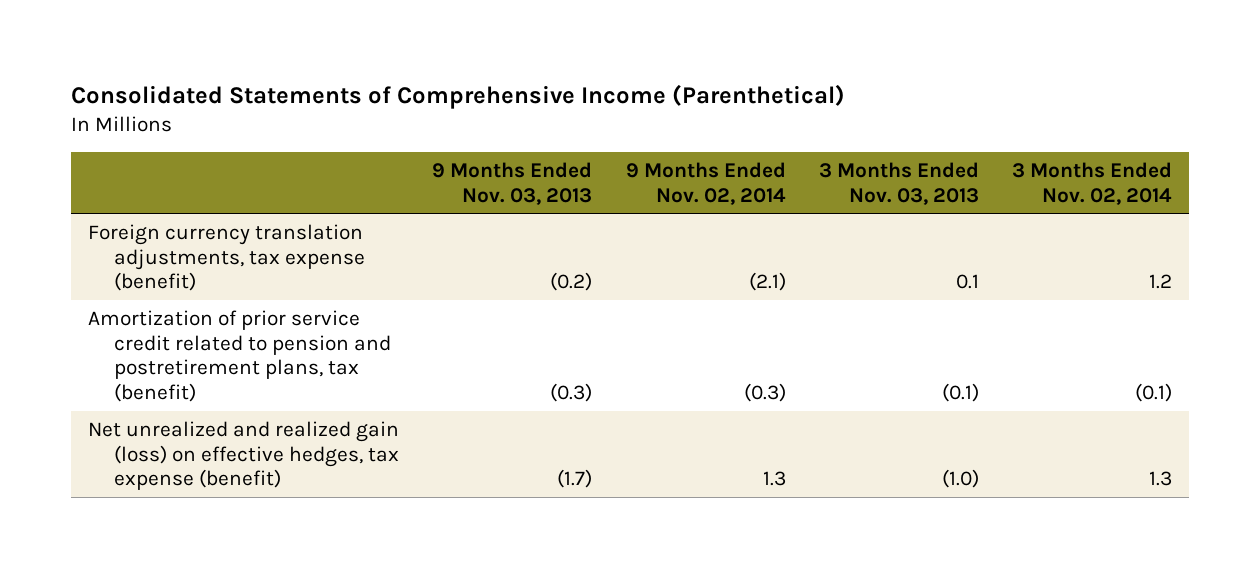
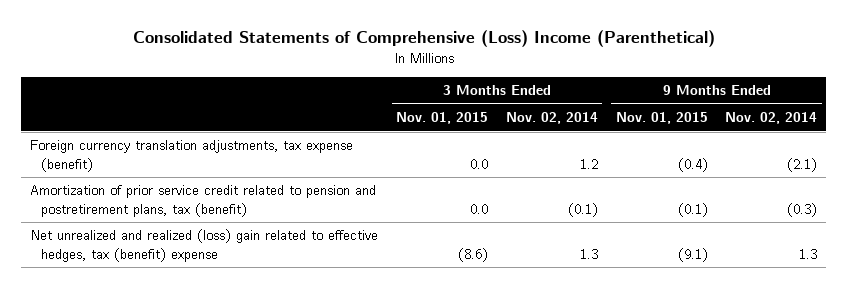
[70,84,845,110] Consolidated Statements of Comprehensive Income (Parenthetical) -> [132,30,715,48] Consolidated Statements of Comprehensive (Loss) Income (Parenthetical)
[432,161,593,205] 9 Months Ended Nov. 03, 2013 -> none
[818,161,979,205] 3 Months Ended Nov. 03, 2013 -> none
none -> [396,112,489,125] Nov. 01, 2015
none -> [615,112,708,125] Nov. 01, 2015
[87,420,400,491] Net unrealized and realized gain (loss) on effective hedges, tax expense (benefit) -> [30,229,379,262] Net unrealized and realized (loss) gain related to effective hedges, tax (benefit) expense

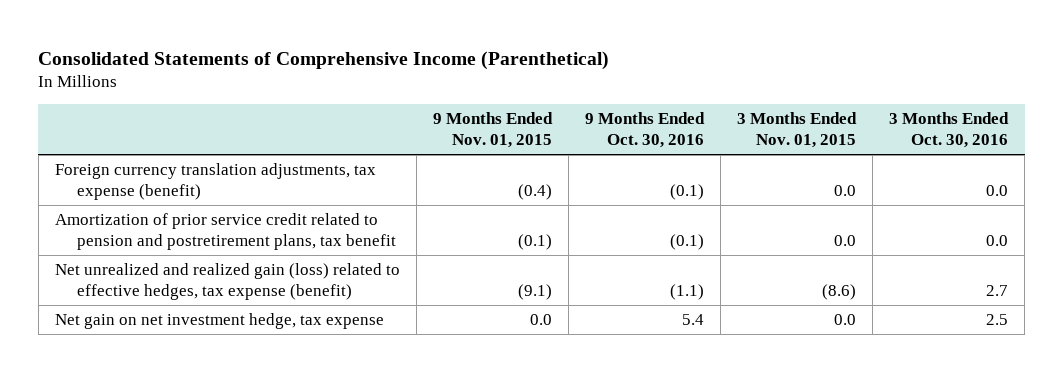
[132,30,715,48] Consolidated Statements of Comprehensive (Loss) Income (Parenthetical) -> [38,50,610,70] Consolidated Statements of Comprehensive Income (Parenthetical)
[505,112,598,125] Nov. 02, 2014 -> none
[725,112,818,125] Nov. 02, 2014 -> none
none -> [585,112,706,149] 9 Months Ended Oct. 30, 2016
none -> [889,112,1010,149] 3 Months Ended Oct. 30, 2016
[30,185,377,217] Amortization of prior service credit related to pension and postretirement plans, tax (benefit) -> [54,212,397,251] Amortization of prior service credit related to pension and postretirement plans, tax benefit
[30,229,379,262] Net unrealized and realized (loss) gain related to effective hedges, tax (benefit) expense -> [54,262,400,301] Net unrealized and realized gain (loss) related to effective hedges, tax expense (benefit)
none -> [54,312,384,329] Net gain on net investment hedge, tax expense

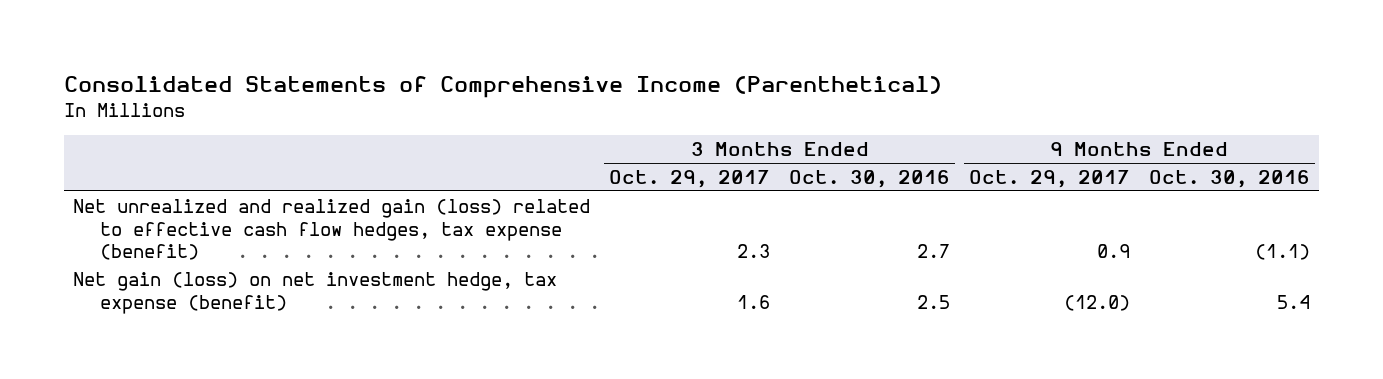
[432,112,553,149] 9 Months Ended Nov. 01, 2015 -> none
[737,112,858,149] 3 Months Ended Nov. 01, 2015 -> none
none -> [609,169,771,188] Oct. 29, 2017
none -> [968,169,1130,188] Oct. 29, 2017
[54,162,376,201] Foreign currency translation adjustments, tax expense (benefit) -> none
[54,212,397,251] Amortization of prior service credit related to pension and postretirement plans, tax benefit -> none
[54,262,400,301] Net unrealized and realized gain (loss) related to effective hedges, tax expense (benefit) -> [73,198,591,261] Net unrealized and realized gain (loss) related to effective cash flow hedges, tax expense (benefit)
[54,312,384,329] Net gain on net investment hedge, tax expense -> [73,271,558,314] Net gain (loss) on net investment hedge, tax expense (benefit)

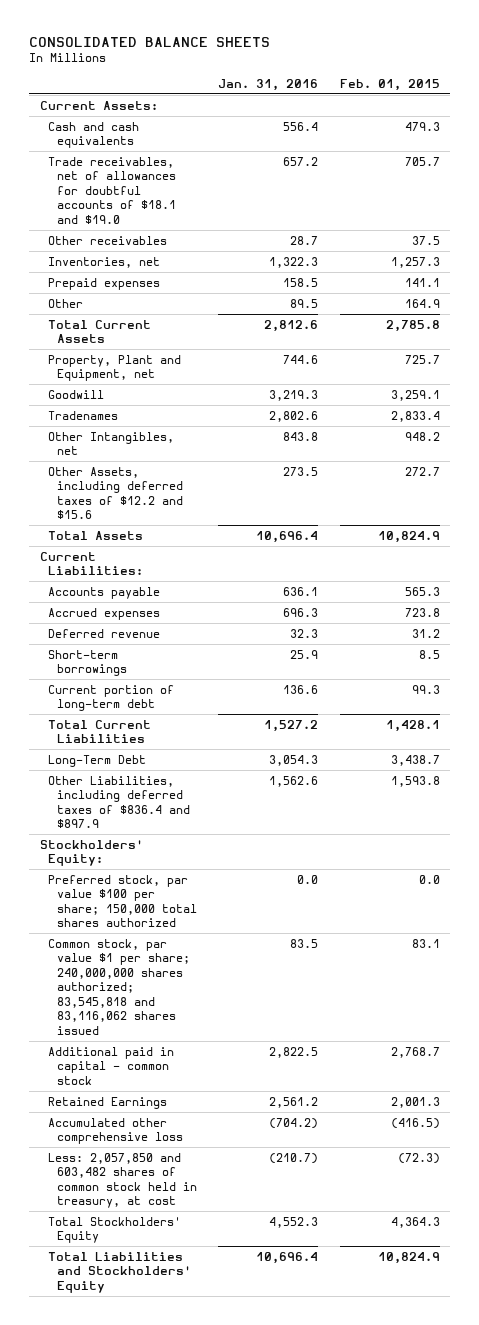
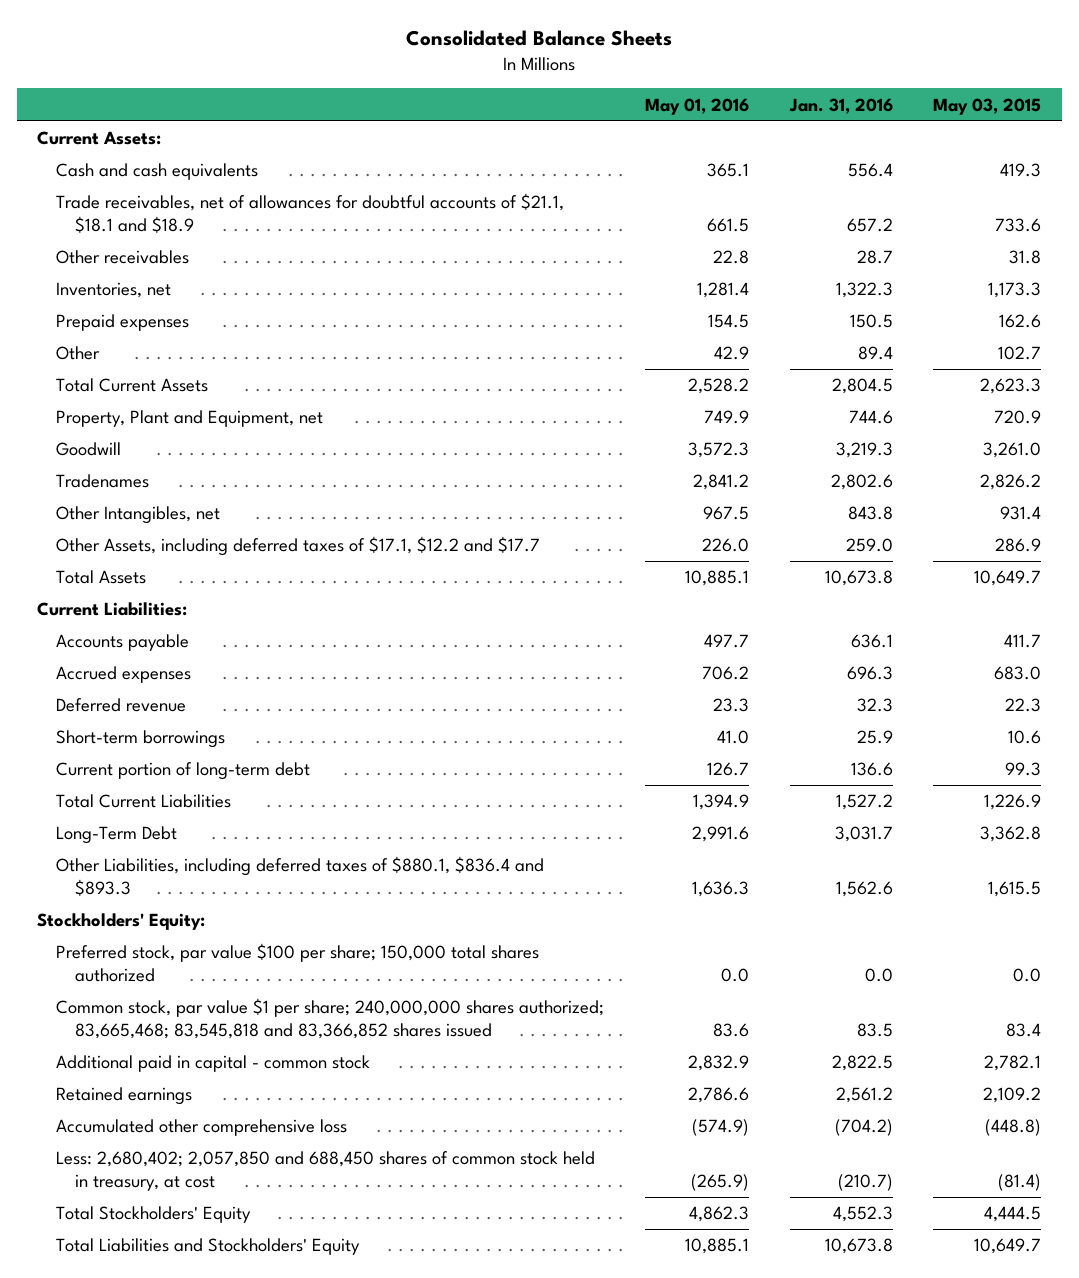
[29,36,271,47] CONSOLIDATED BALANCE SHEETS -> [406,30,673,47] Consolidated Balance Sheets
[339,78,440,91] Feb. 01, 2015 -> none
none -> [644,97,749,115] May 01, 2016
none -> [933,97,1042,115] May 03, 2015
[48,156,176,224] Trade receivables, net of allowances for doubtful accounts of $18.1 and $19.0 -> [55,193,564,233] Trade receivables, net of allowances for doubtful accounts of $21.1, $18.1 and $18.9
[283,277,319,287] 158.5 -> [849,314,893,329] 150.5
[290,298,319,308] 89.5 -> [857,346,893,361] 89.4
[264,319,319,332] 2,812.6 -> [831,378,893,395] 2,804.5
[48,466,183,520] Other Assets, including deferred taxes of $12.2 and $15.6 -> [55,536,540,557] Other Assets, including deferred taxes of $17.1, $12.2 and $17.7
[283,466,319,476] 273.5 -> [845,538,893,553] 259.0
[256,530,319,543] 10,696.4 -> [824,570,893,587] 10,673.8
[269,754,319,766] 3,054.3 -> [834,826,893,843] 3,031.7
[48,775,190,829] Other Liabilities, including deferred taxes of $836.4 and $897.9 -> [55,856,544,896] Other Liabilities, including deferred taxes of $880.1, $836.4 and $893.3
[48,938,190,1036] Common stock, par value $1 per share; 240,000,000 shares authorized; 83,545,818 and 83,116,062 shares issued -> [55,998,604,1039] Common stock, par value $1 per share; 240,000,000 shares authorized; 83,665,468; 83,545,818 and 83,366,852 shares issued
[48,1096,168,1109] Retained Earnings -> [55,1087,192,1106] Retained earnings
[48,1152,197,1209] Less: 2,057,850 and 603,482 shares of common stock held in treasury, at cost -> [55,1151,595,1191] Less: 2,680,402; 2,057,850 and 688,450 shares of common stock held in treasury, at cost
[256,1251,319,1264] 10,696.4 -> [824,1238,893,1255] 10,673.8

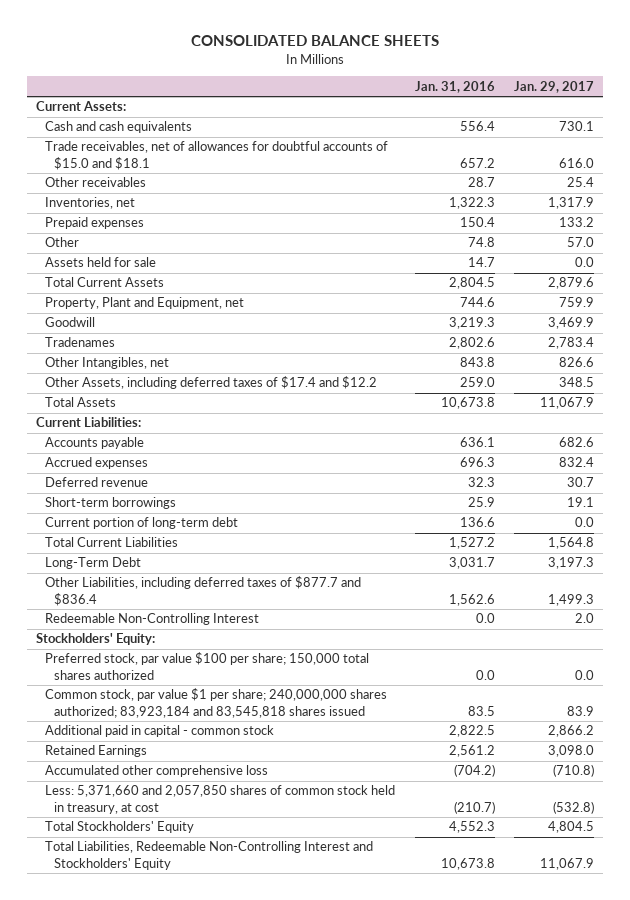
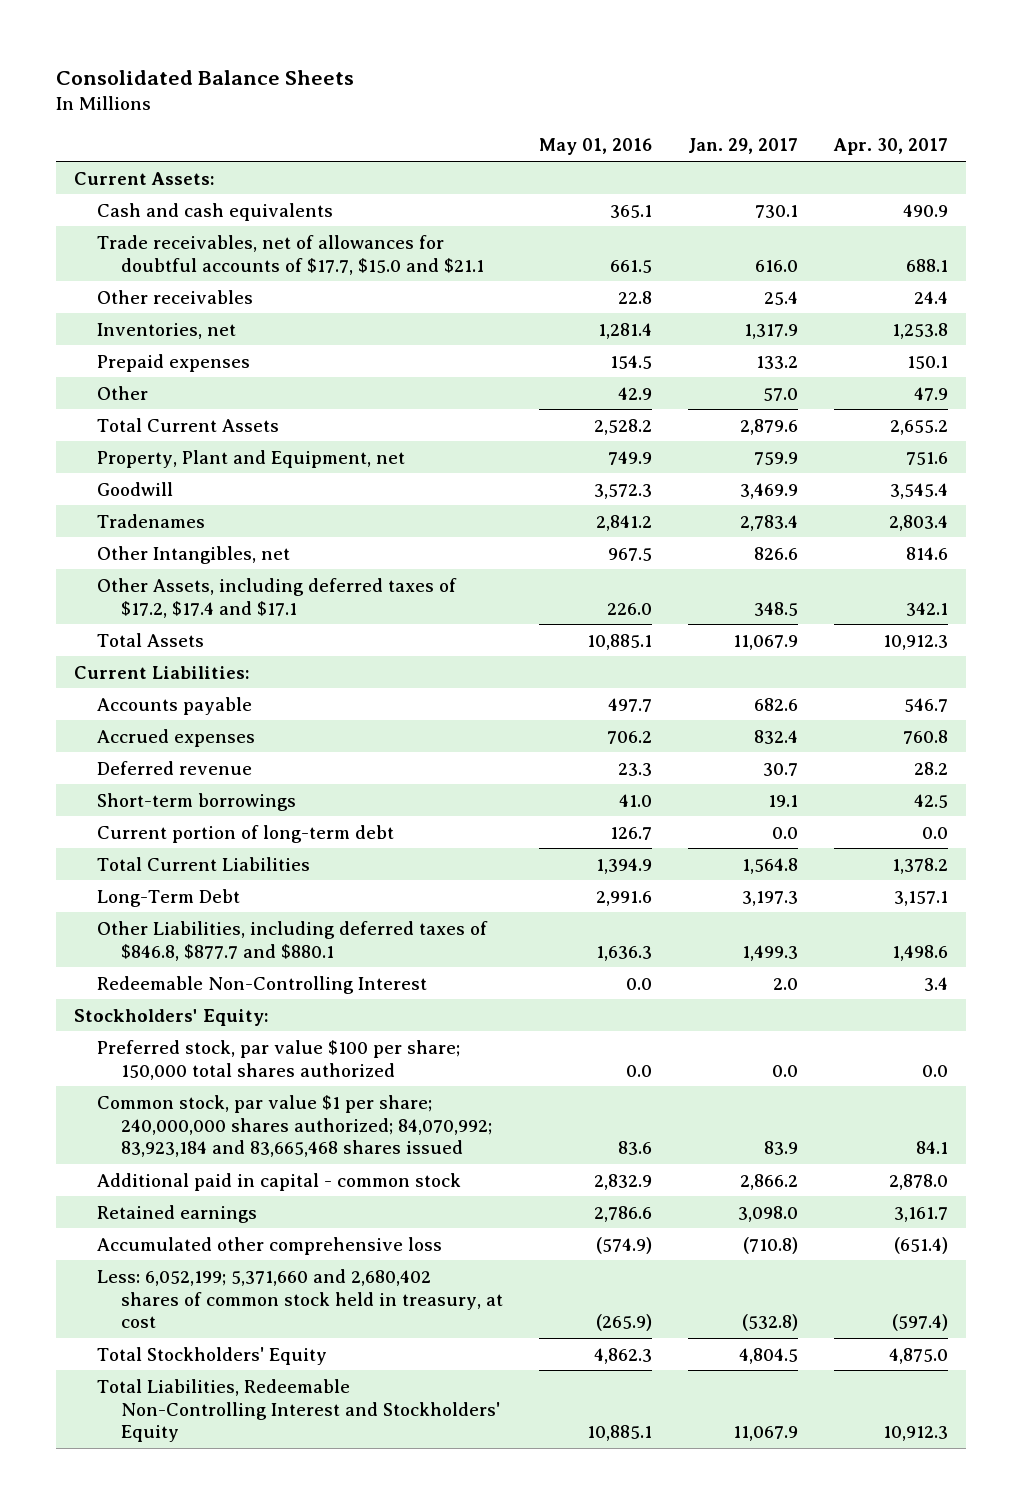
[191,35,440,47] CONSOLIDATED BALANCE SHEETS -> [55,69,354,85] Consolidated Balance Sheets
[414,80,495,93] Jan. 31, 2016 -> none
none -> [539,138,653,156] May 01, 2016
none -> [833,138,949,156] Apr. 30, 2017
[45,141,389,170] Trade receivables, net of allowances for doubtful accounts of $15.0 and $18.1 -> [97,234,484,275] Trade receivables, net of allowances for doubtful accounts of $17.7, $15.0 and $21.1
[45,257,157,268] Assets held for sale -> none
[45,376,378,390] Other Assets, including deferred taxes of $17.4 and $12.2 -> [97,577,458,618] Other Assets, including deferred taxes of $17.2, $17.4 and $17.1
[45,576,362,606] Other Liabilities, including deferred taxes of $877.7 and $836.4 -> [97,920,489,961] Other Liabilities, including deferred taxes of $846.8, $877.7 and $880.1
[45,688,388,718] Common stock, par value $1 per share; 240,000,000 shares authorized; 83,923,184 and 83,545,818 shares issued -> [97,1094,492,1158] Common stock, par value $1 per share; 240,000,000 shares authorized; 84,070,992; 83,923,184 and 83,665,468 shares issued
[45,745,148,758] Retained Earnings -> [97,1204,258,1223] Retained earnings
[45,785,396,814] Less: 5,371,660 and 2,057,850 shares of common stock held in treasury, at cost -> [97,1268,503,1329] Less: 6,052,199; 5,371,660 and 2,680,402 shares of common stock held in treasury, at cost

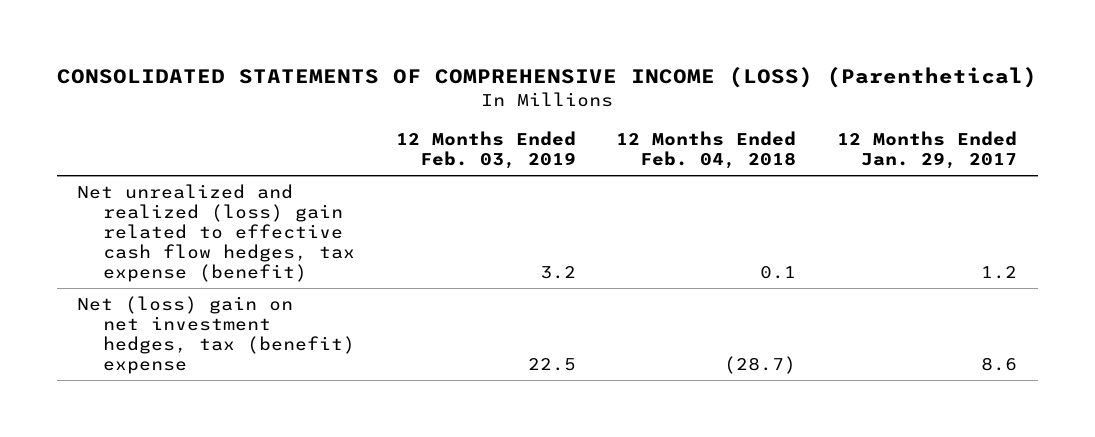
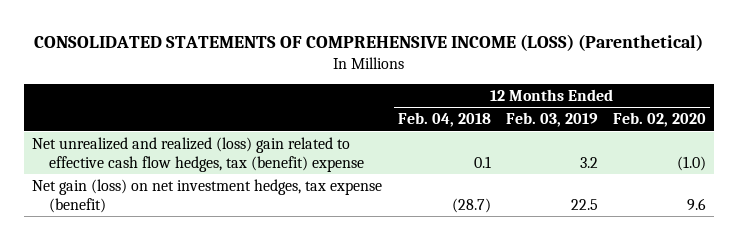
[837,131,1018,170] 12 Months Ended Jan. 29, 2017 -> none
none -> [613,112,707,128] Feb. 02, 2020
[77,183,355,282] Net unrealized and realized (loss) gain related to effective cash flow hedges, tax expense (benefit) -> [32,136,365,172] Net unrealized and realized (loss) gain related to effective cash flow hedges, tax (benefit) expense
[77,295,355,374] Net (loss) gain on net investment hedges, tax (benefit) expense -> [32,178,383,213] Net gain (loss) on net investment hedges, tax expense (benefit)

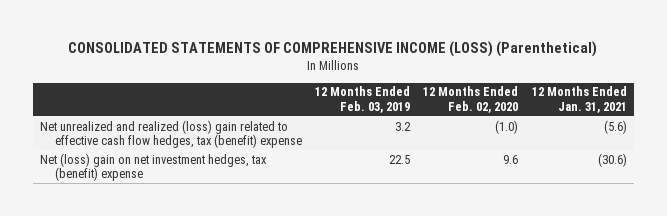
[397,112,491,128] Feb. 04, 2018 -> none
none -> [531,86,627,113] 12 Months Ended Jan. 31, 2021
[32,178,383,213] Net gain (loss) on net investment hedges, tax expense (benefit) -> [39,152,267,182] Net (loss) gain on net investment hedges, tax (benefit) expense

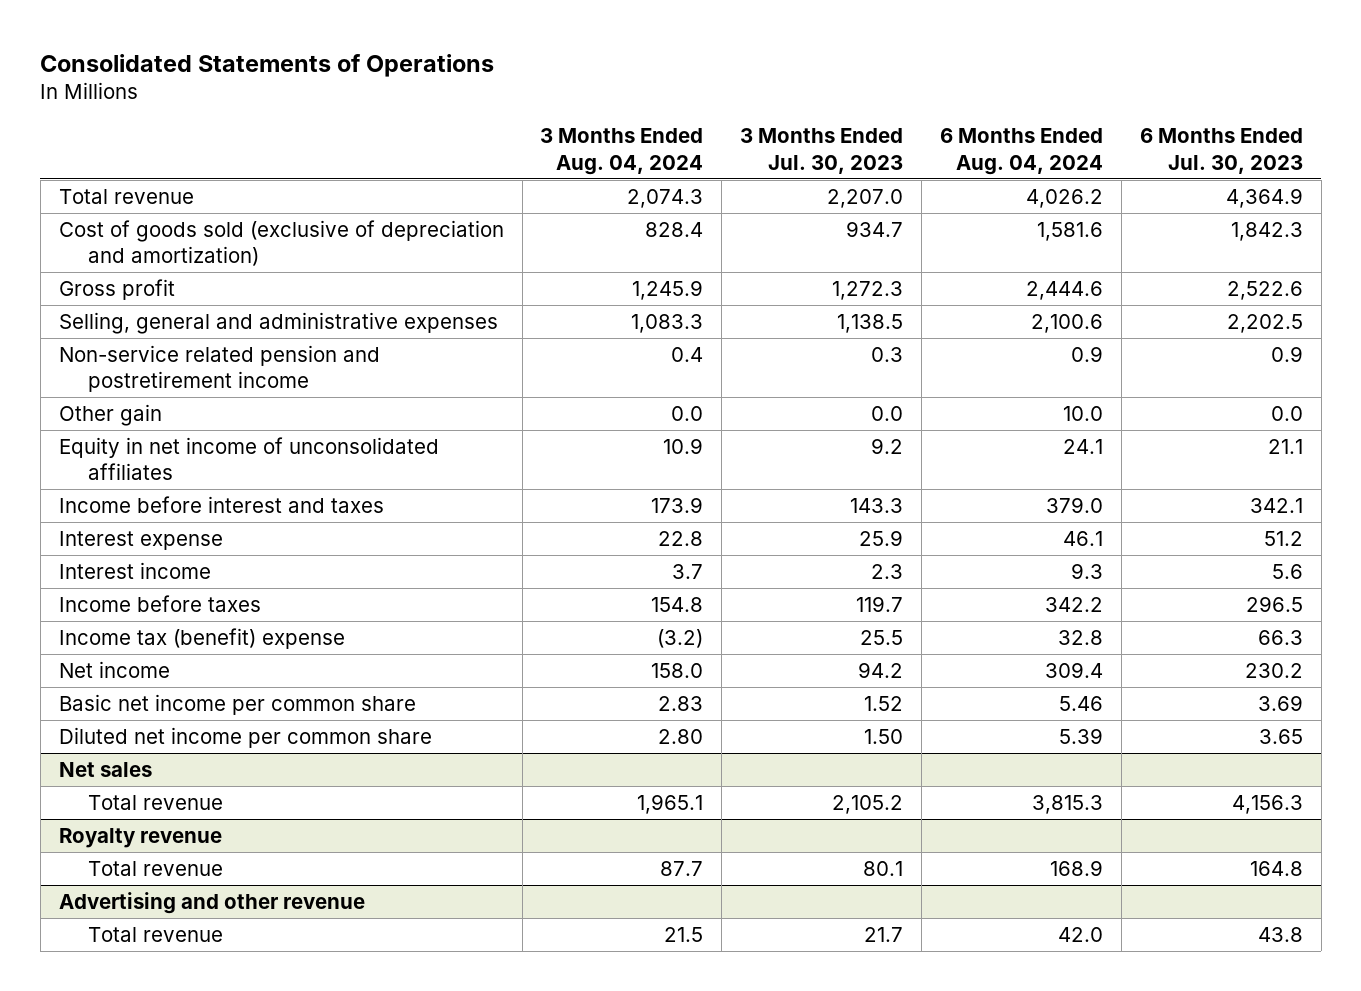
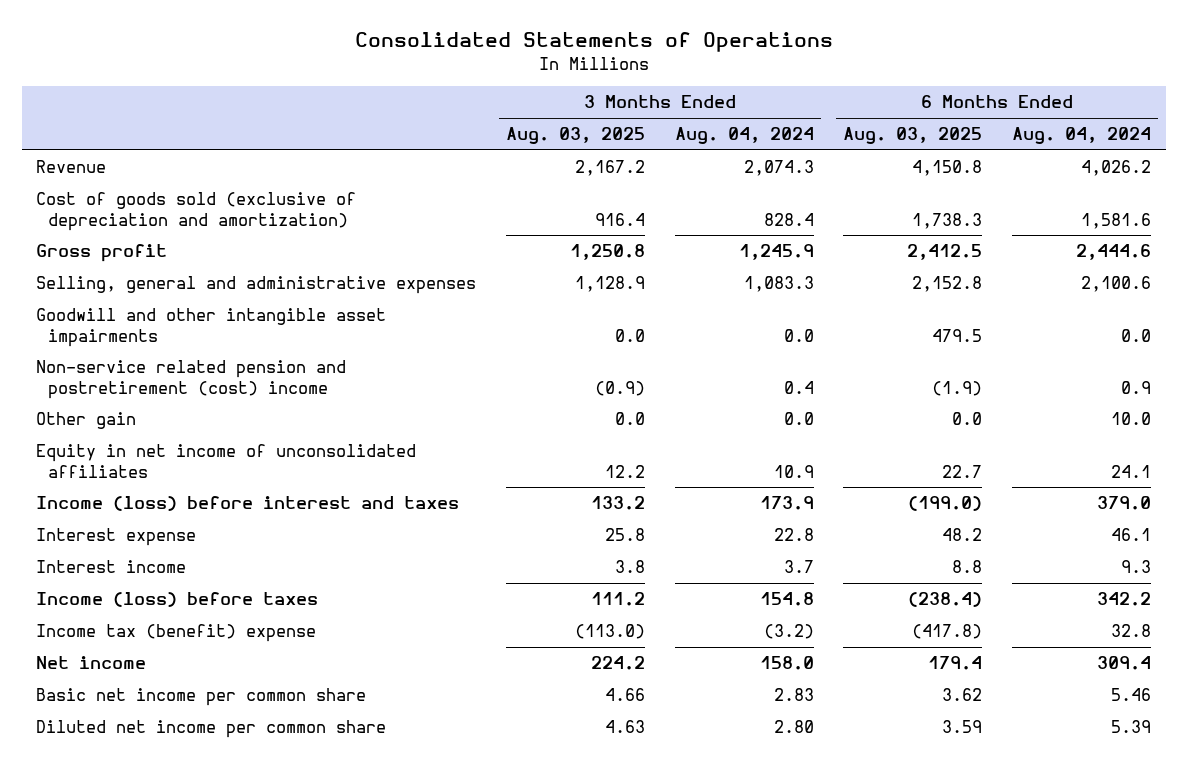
[740,128,904,174] 3 Months Ended Jul. 30, 2023 -> none
[1139,128,1303,174] 6 Months Ended Jul. 30, 2023 -> none
none -> [506,127,646,145] Aug. 03, 2025
none -> [843,127,983,145] Aug. 03, 2025
[58,188,194,204] Total revenue -> [36,160,107,174] Revenue
none -> [36,308,387,347] Goodwill and other intangible asset impairments
[58,344,380,393] Non-service related pension and postretirement income -> [36,360,347,399] Non-service related pension and postretirement (cost) income
[58,495,384,513] Income before interest and taxes -> [36,496,460,512] Income (loss) before interest and taxes
[58,594,261,612] Income before taxes -> [36,592,319,608] Income (loss) before taxes
[58,761,152,777] Net sales -> none
[88,794,224,810] Total revenue -> none
[58,827,222,848] Royalty revenue -> none
[88,860,224,876] Total revenue -> none
[58,891,365,914] Advertising and other revenue -> none
[88,926,224,942] Total revenue -> none

